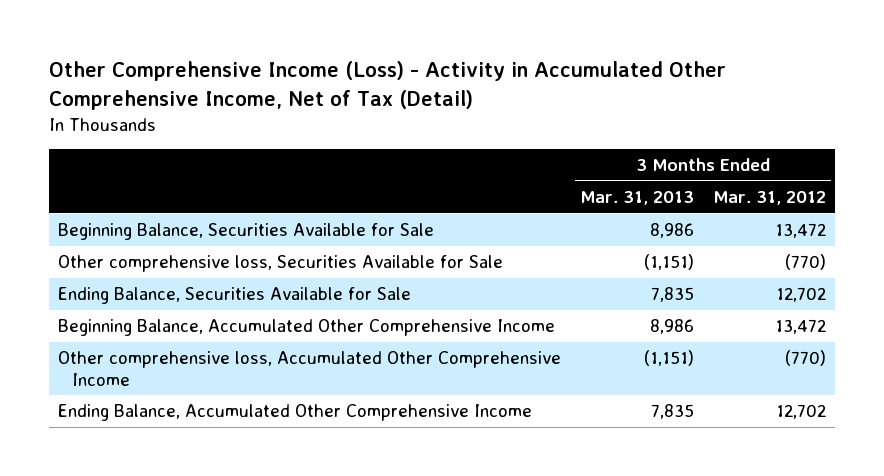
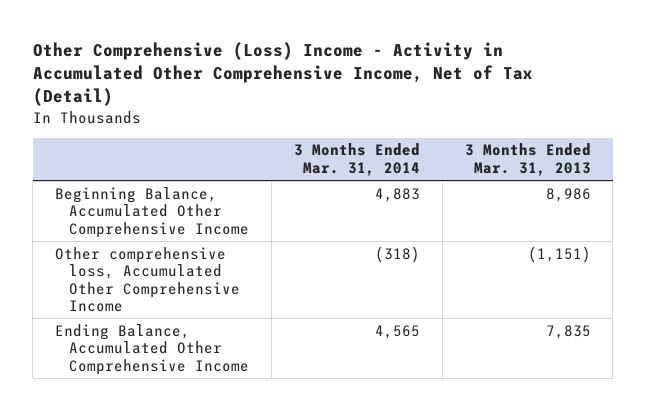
[48,61,726,110] Other Comprehensive Income (Loss) - Activity in Accumulated Other Comprehensive Income, Net of Tax (Detail) -> [32,41,533,107] Other Comprehensive (Loss) Income - Activity in Accumulated Other Comprehensive Income, Net of Tax (Detail)
[712,191,826,206] Mar. 31, 2012 -> none
none -> [293,143,420,176] 3 Months Ended Mar. 31, 2014
[57,223,434,241] Beginning Balance, Securities Available for Sale -> none
[57,255,503,273] Other comprehensive loss, Securities Available for Sale -> none
[57,287,411,305] Ending Balance, Securities Available for Sale -> none

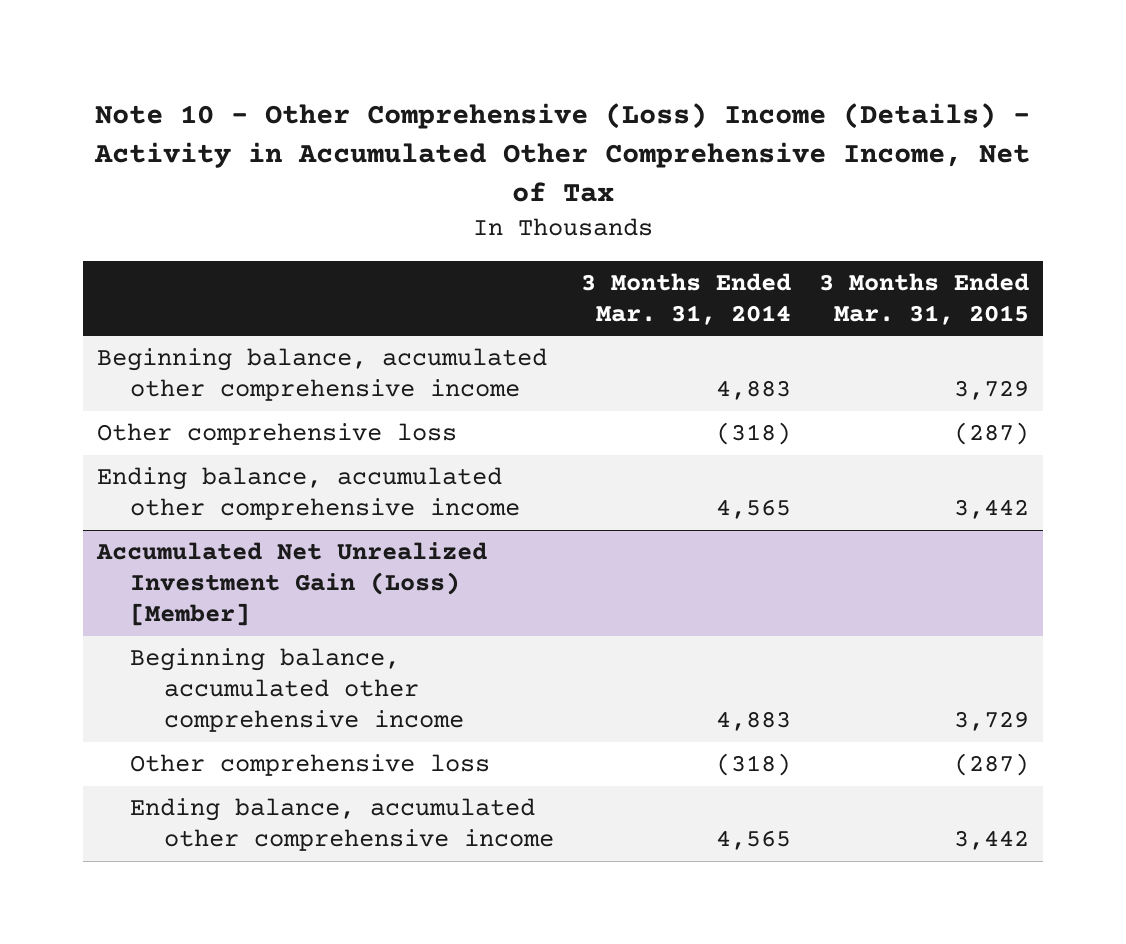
[32,41,533,107] Other Comprehensive (Loss) Income - Activity in Accumulated Other Comprehensive Income, Net of Tax (Detail) -> [94,102,1031,203] Note 10 - Other Comprehensive (Loss) Income (Details) - Activity in Accumulated Other Comprehensive Income, Net of Tax
[464,143,591,176] 3 Months Ended Mar. 31, 2013 -> none
none -> [819,272,1030,325] 3 Months Ended Mar. 31, 2015
[55,186,250,238] Beginning Balance, Accumulated Other Comprehensive Income -> [97,348,548,402] Beginning balance, accumulated other comprehensive income
[55,246,241,312] Other comprehensive loss, Accumulated Other Comprehensive Income -> [97,423,458,446] Other comprehensive loss
[55,323,250,375] Ending Balance, Accumulated Other Comprehensive Income -> [97,467,521,521] Ending balance, accumulated other comprehensive income
none -> [96,542,488,627] Accumulated Net Unrealized Investment Gain (Loss) [Member]
none -> [130,648,464,733] Beginning balance, accumulated other comprehensive income
none -> [130,754,491,777] Other comprehensive loss
none -> [130,798,554,852] Ending balance, accumulated other comprehensive income

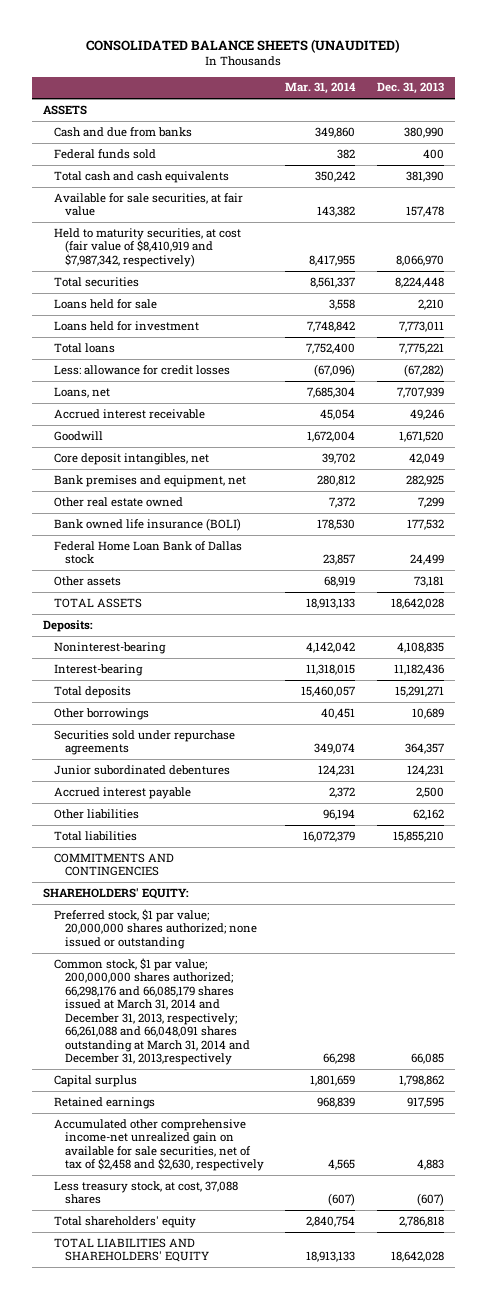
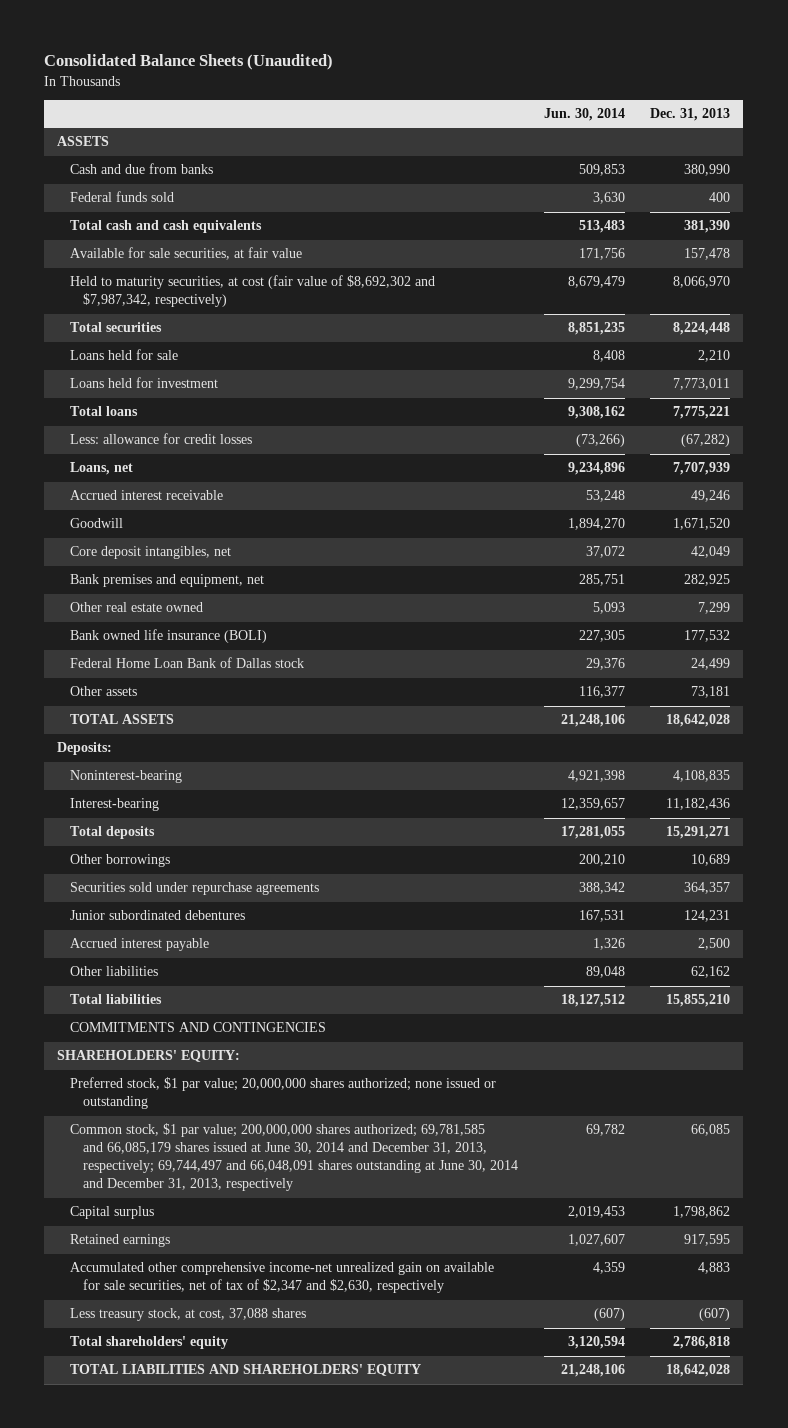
[86,38,401,53] CONSOLIDATED BALANCE SHEETS (UNAUDITED) -> [44,54,334,71] Consolidated Balance Sheets (Unaudited)
[285,82,357,95] Mar. 31, 2014 -> none
none -> [543,108,625,122] Jun. 30, 2014
[53,227,241,267] Held to maturity securities, at cost (fair value of $8,410,919 and $7,987,342, respectively) -> [70,275,436,308] Held to maturity securities, at cost (fair value of $8,692,302 and $7,987,342, respectively)
[53,957,250,1066] Common stock, $1 par value; 200,000,000 shares authorized; 66,298,176 and 66,085,179 shares issued at March 31, 2014 and December 31, 2013, respectively; 66,261,088 and 66,048,091 shares outstanding at March 31, 2014 and December 31, 2013,respectively -> [70,1123,519,1192] Common stock, $1 par value; 200,000,000 shares authorized; 69,781,585 and 66,085,179 shares issued at June 30, 2014 and December 31, 2013, respectively; 69,744,497 and 66,048,091 shares outstanding at June 30, 2014 and December 31, 2013, respectively
[53,1118,264,1172] Accumulated other comprehensive income-net unrealized gain on available for sale securities, net of tax of $2,458 and $2,630, respectively -> [70,1262,495,1294] Accumulated other comprehensive income-net unrealized gain on available for sale securities, net of tax of $2,347 and $2,630, respectively

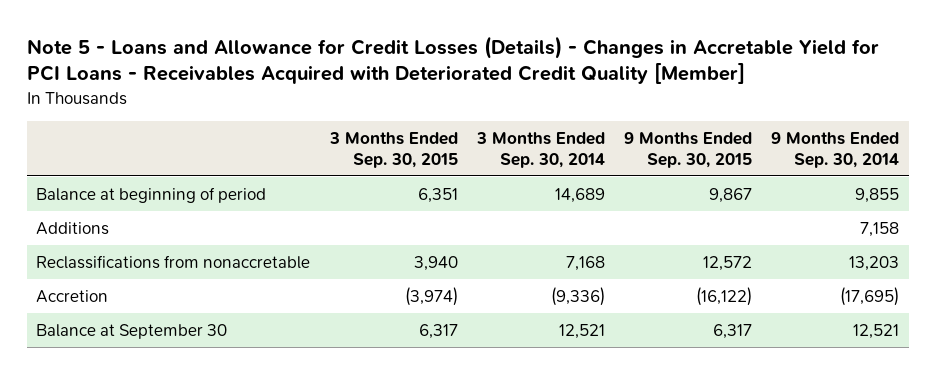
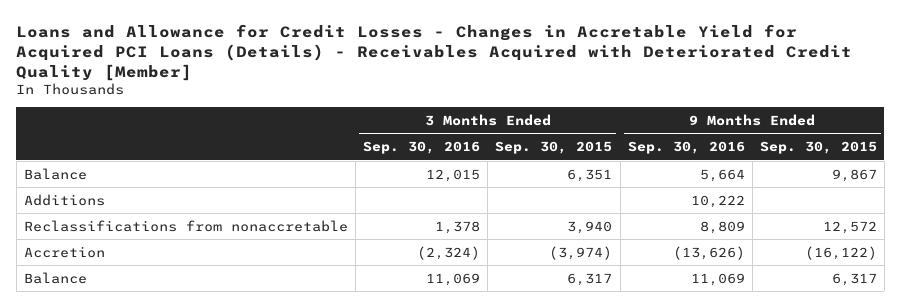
[26,35,879,85] Note 5 - Loans and Allowance for Credit Losses (Details) - Changes in Accretable Yield for PCI Loans - Receivables Acquired with Deteriorated Credit Quality [Member] -> [16,23,853,81] Loans and Allowance for Credit Losses - Changes in Accretable Yield for Acquired PCI Loans (Details) - Receivables Acquired with Deteriorated Credit Quality [Member]
[475,131,605,168] 3 Months Ended Sep. 30, 2014 -> none
[771,131,900,168] 9 Months Ended Sep. 30, 2014 -> none
none -> [363,141,481,155] Sep. 30, 2016
none -> [627,141,745,155] Sep. 30, 2016
[36,186,267,203] Balance at beginning of period -> [24,167,88,180] Balance
[36,323,228,339] Balance at September 30 -> [24,271,88,284] Balance

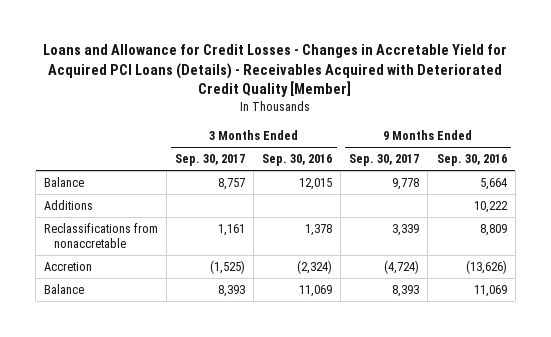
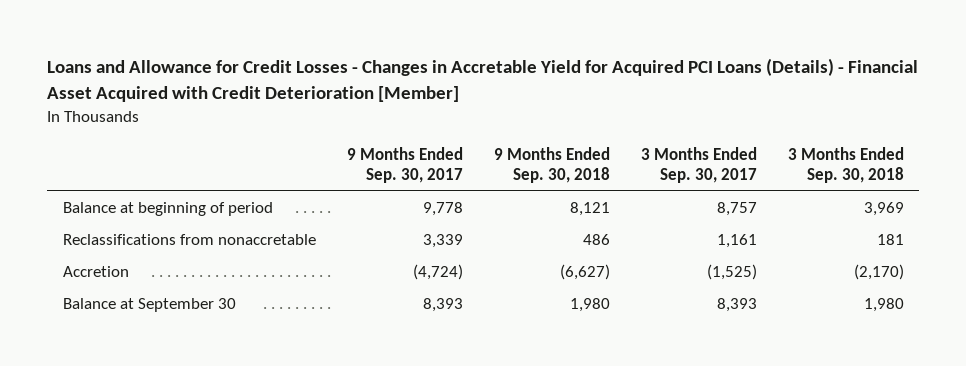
[43,44,508,98] Loans and Allowance for Credit Losses - Changes in Accretable Yield for Acquired PCI Loans (Details) - Receivables Acquired with Deteriorated Credit Quality [Member] -> [47,58,919,103] Loans and Allowance for Credit Losses - Changes in Accretable Yield for Acquired PCI Loans (Details) - Financial Asset Acquired with Credit Deterioration [Member]
[262,154,333,167] Sep. 30, 2016 -> none
[436,154,507,167] Sep. 30, 2016 -> none
none -> [493,146,610,183] 9 Months Ended Sep. 30, 2018
none -> [787,146,904,183] 3 Months Ended Sep. 30, 2018
[44,200,94,211] Additions -> none
[44,177,85,188] Balance -> [62,201,273,216] Balance at beginning of period
[44,284,85,295] Balance -> [62,297,236,312] Balance at September 30

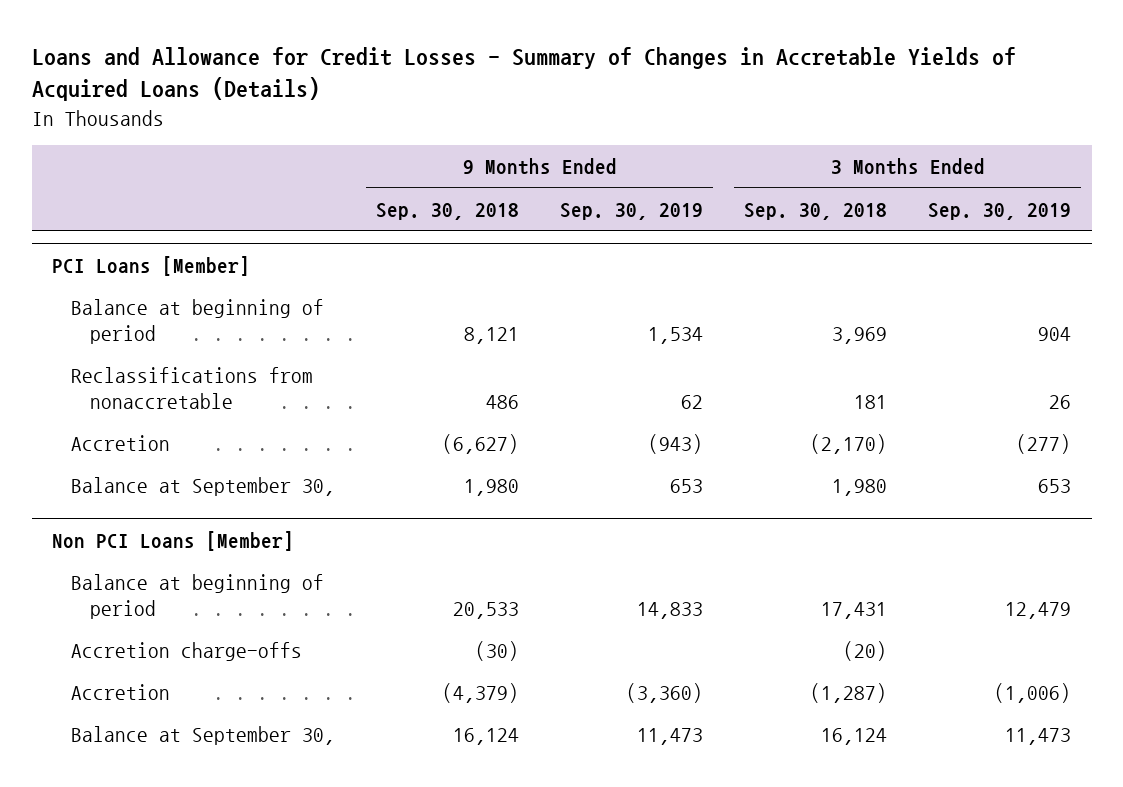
[47,58,919,103] Loans and Allowance for Credit Losses - Changes in Accretable Yield for Acquired PCI Loans (Details) - Financial Asset Acquired with Credit Deterioration [Member] -> [31,47,1016,102] Loans and Allowance for Credit Losses - Summary of Changes in Accretable Yields of Acquired Loans (Details)
[346,146,463,183] 9 Months Ended Sep. 30, 2017 -> none
[640,146,757,183] 3 Months Ended Sep. 30, 2017 -> none
none -> [560,202,704,220] Sep. 30, 2019
none -> [928,202,1072,220] Sep. 30, 2019
none -> [52,255,251,276] PCI Loans [Member]
[62,297,236,312] Balance at September 30 -> [71,476,336,496] Balance at September 30,
none -> [52,530,295,551] Non PCI Loans [Member]
none -> [71,573,325,619] Balance at beginning of period
none -> [71,641,303,661] Accretion charge-offs
none -> [71,683,171,700] Accretion
none -> [71,725,336,745] Balance at September 30,

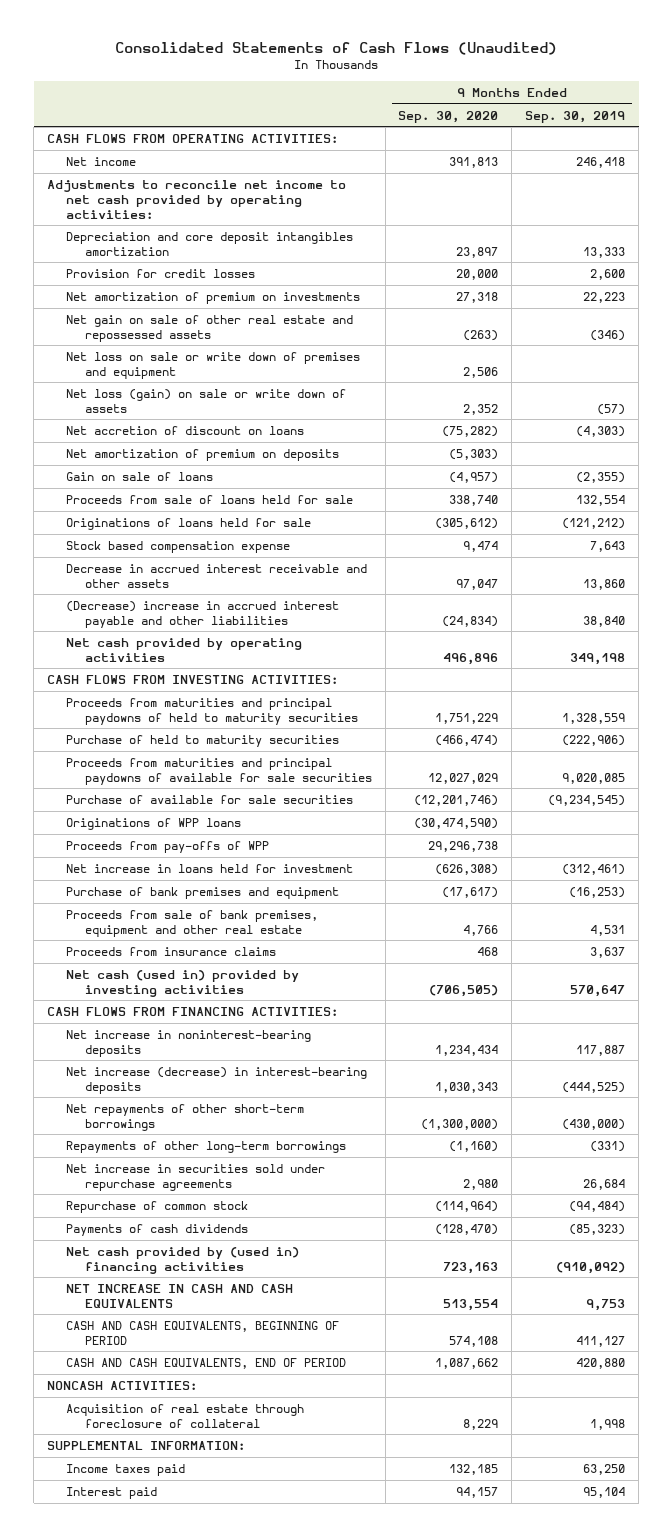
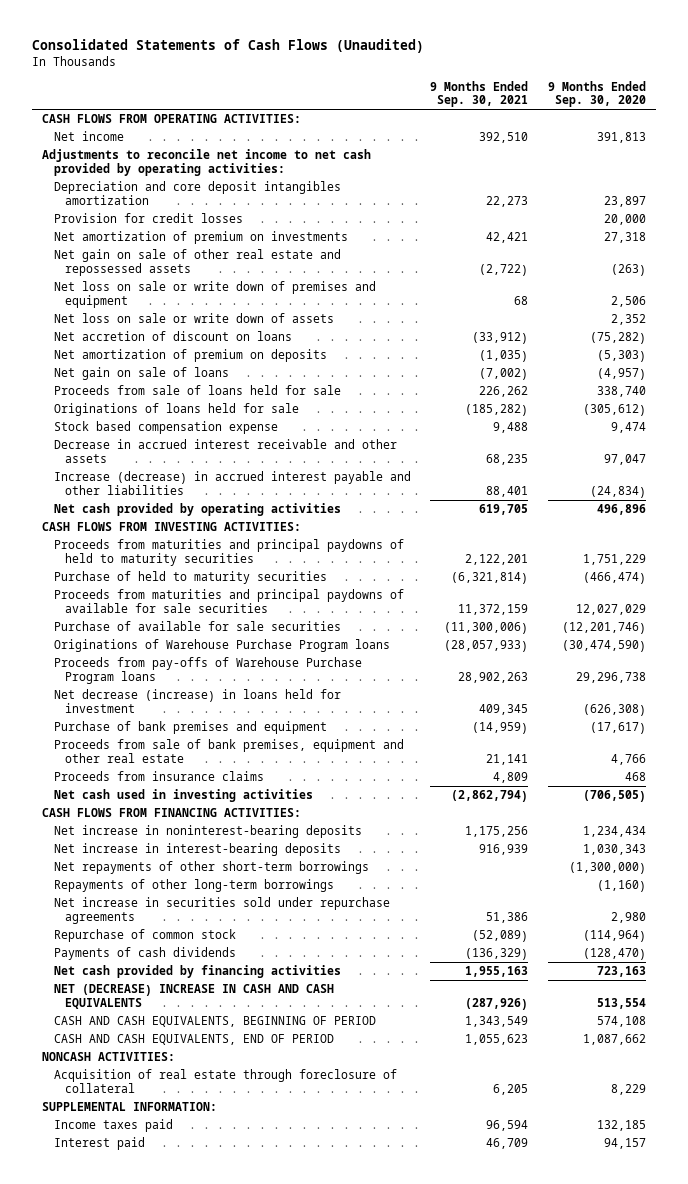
[525,110,626,123] Sep. 30, 2019 -> none
none -> [430,80,529,108] 9 Months Ended Sep. 30, 2021
[65,388,346,413] Net loss (gain) on sale or write down of assets -> [53,313,334,324] Net loss on sale or write down of assets
[65,471,213,481] Gain on sale of loans -> [53,367,229,381] Net gain on sale of loans
[65,600,339,628] (Decrease) increase in accrued interest payable and other liabilities -> [53,471,411,495] Increase (decrease) in accrued interest payable and other liabilities
[65,817,241,830] Originations of WPP loans -> [53,639,390,653] Originations of Warehouse Purchase Program loans
[65,840,269,853] Proceeds from pay-offs of WPP -> [53,657,362,684] Proceeds from pay-offs of Warehouse Purchase Program loans
[65,863,353,873] Net increase in loans held for investment -> [53,689,341,713] Net decrease (increase) in loans held for investment
[65,969,299,997] Net cash (used in) provided by investing activities -> [53,789,313,803] Net cash used in investing activities
[65,1066,367,1094] Net increase (decrease) in interest-bearing deposits -> [53,843,341,857] Net increase in interest-bearing deposits
[65,1246,299,1274] Net cash provided by (used in) financing activities -> [53,965,341,979] Net cash provided by financing activities
[65,1283,293,1308] NET INCREASE IN CASH AND CASH EQUIVALENTS -> [53,984,334,1009] NET (DECREASE) INCREASE IN CASH AND CASH EQUIVALENTS

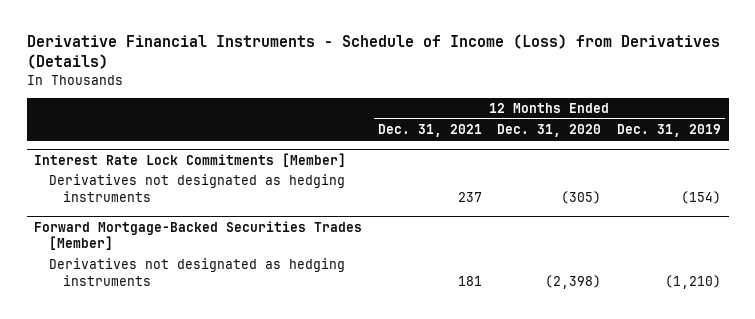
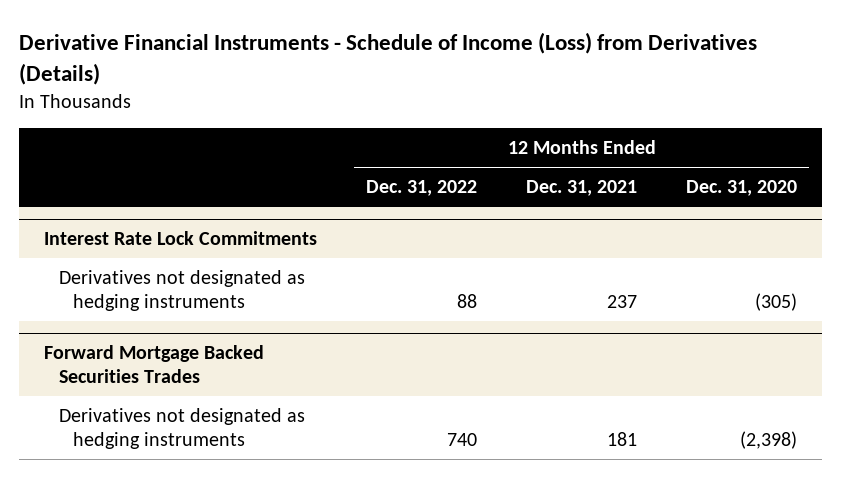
[616,124,721,138] Dec. 31, 2019 -> none
none -> [365,180,477,197] Dec. 31, 2022
[34,152,347,167] Interest Rate Lock Commitments [Member] -> [43,231,317,246] Interest Rate Lock Commitments
[34,220,363,251] Forward Mortgage-Backed Securities Trades [Member] -> [43,345,264,384] Forward Mortgage Backed Securities Trades

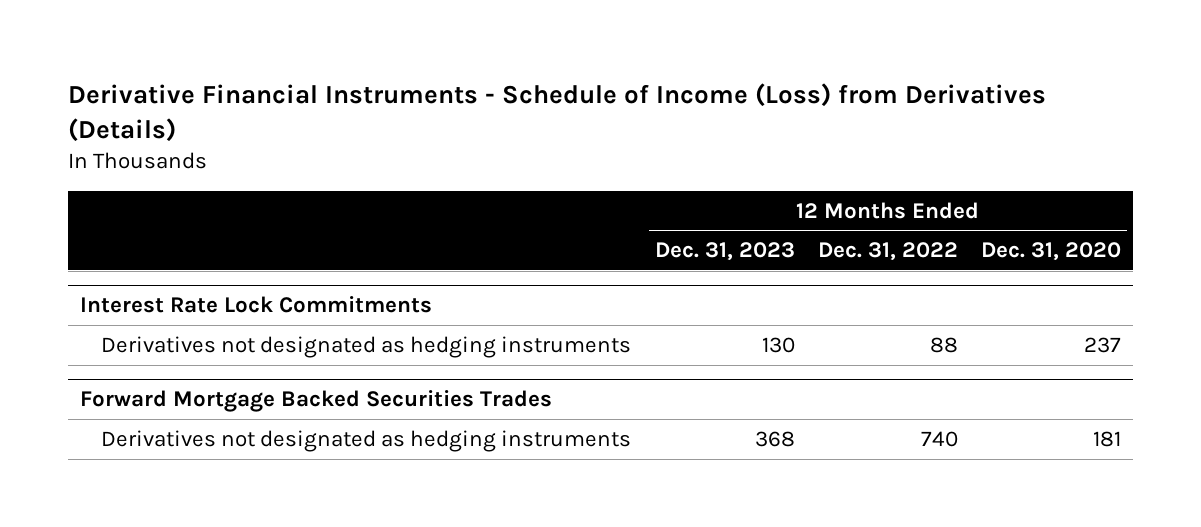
[526,180,638,197] Dec. 31, 2021 -> none
none -> [654,242,795,262] Dec. 31, 2023
[755,293,798,312] (305) -> [1084,336,1122,353] 237
[740,431,798,450] (2,398) -> [1093,430,1122,447] 181

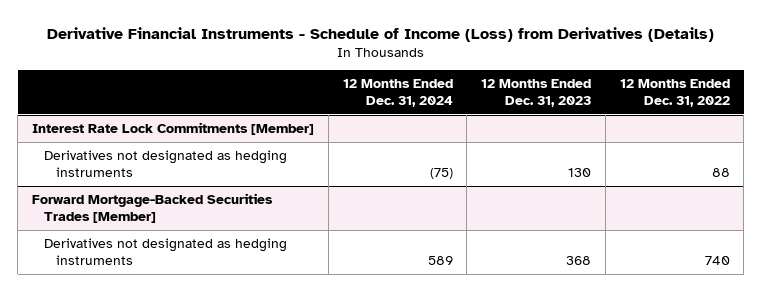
[981,242,1122,262] Dec. 31, 2020 -> none
none -> [342,79,453,108] 12 Months Ended Dec. 31, 2024
[79,296,432,314] Interest Rate Lock Commitments -> [32,122,315,136] Interest Rate Lock Commitments [Member]
[79,390,552,413] Forward Mortgage Backed Securities Trades -> [32,193,274,223] Forward Mortgage-Backed Securities Trades [Member]

